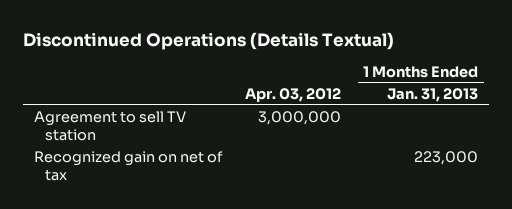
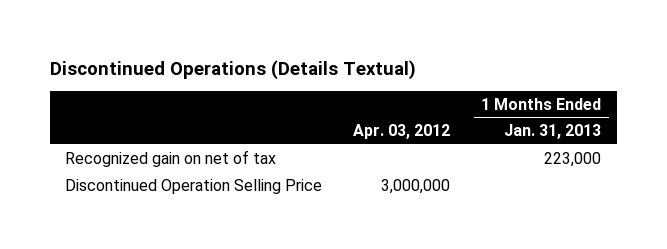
[33,111,186,142] Agreement to sell TV station -> none
none -> [65,178,323,194] Discontinued Operation Selling Price

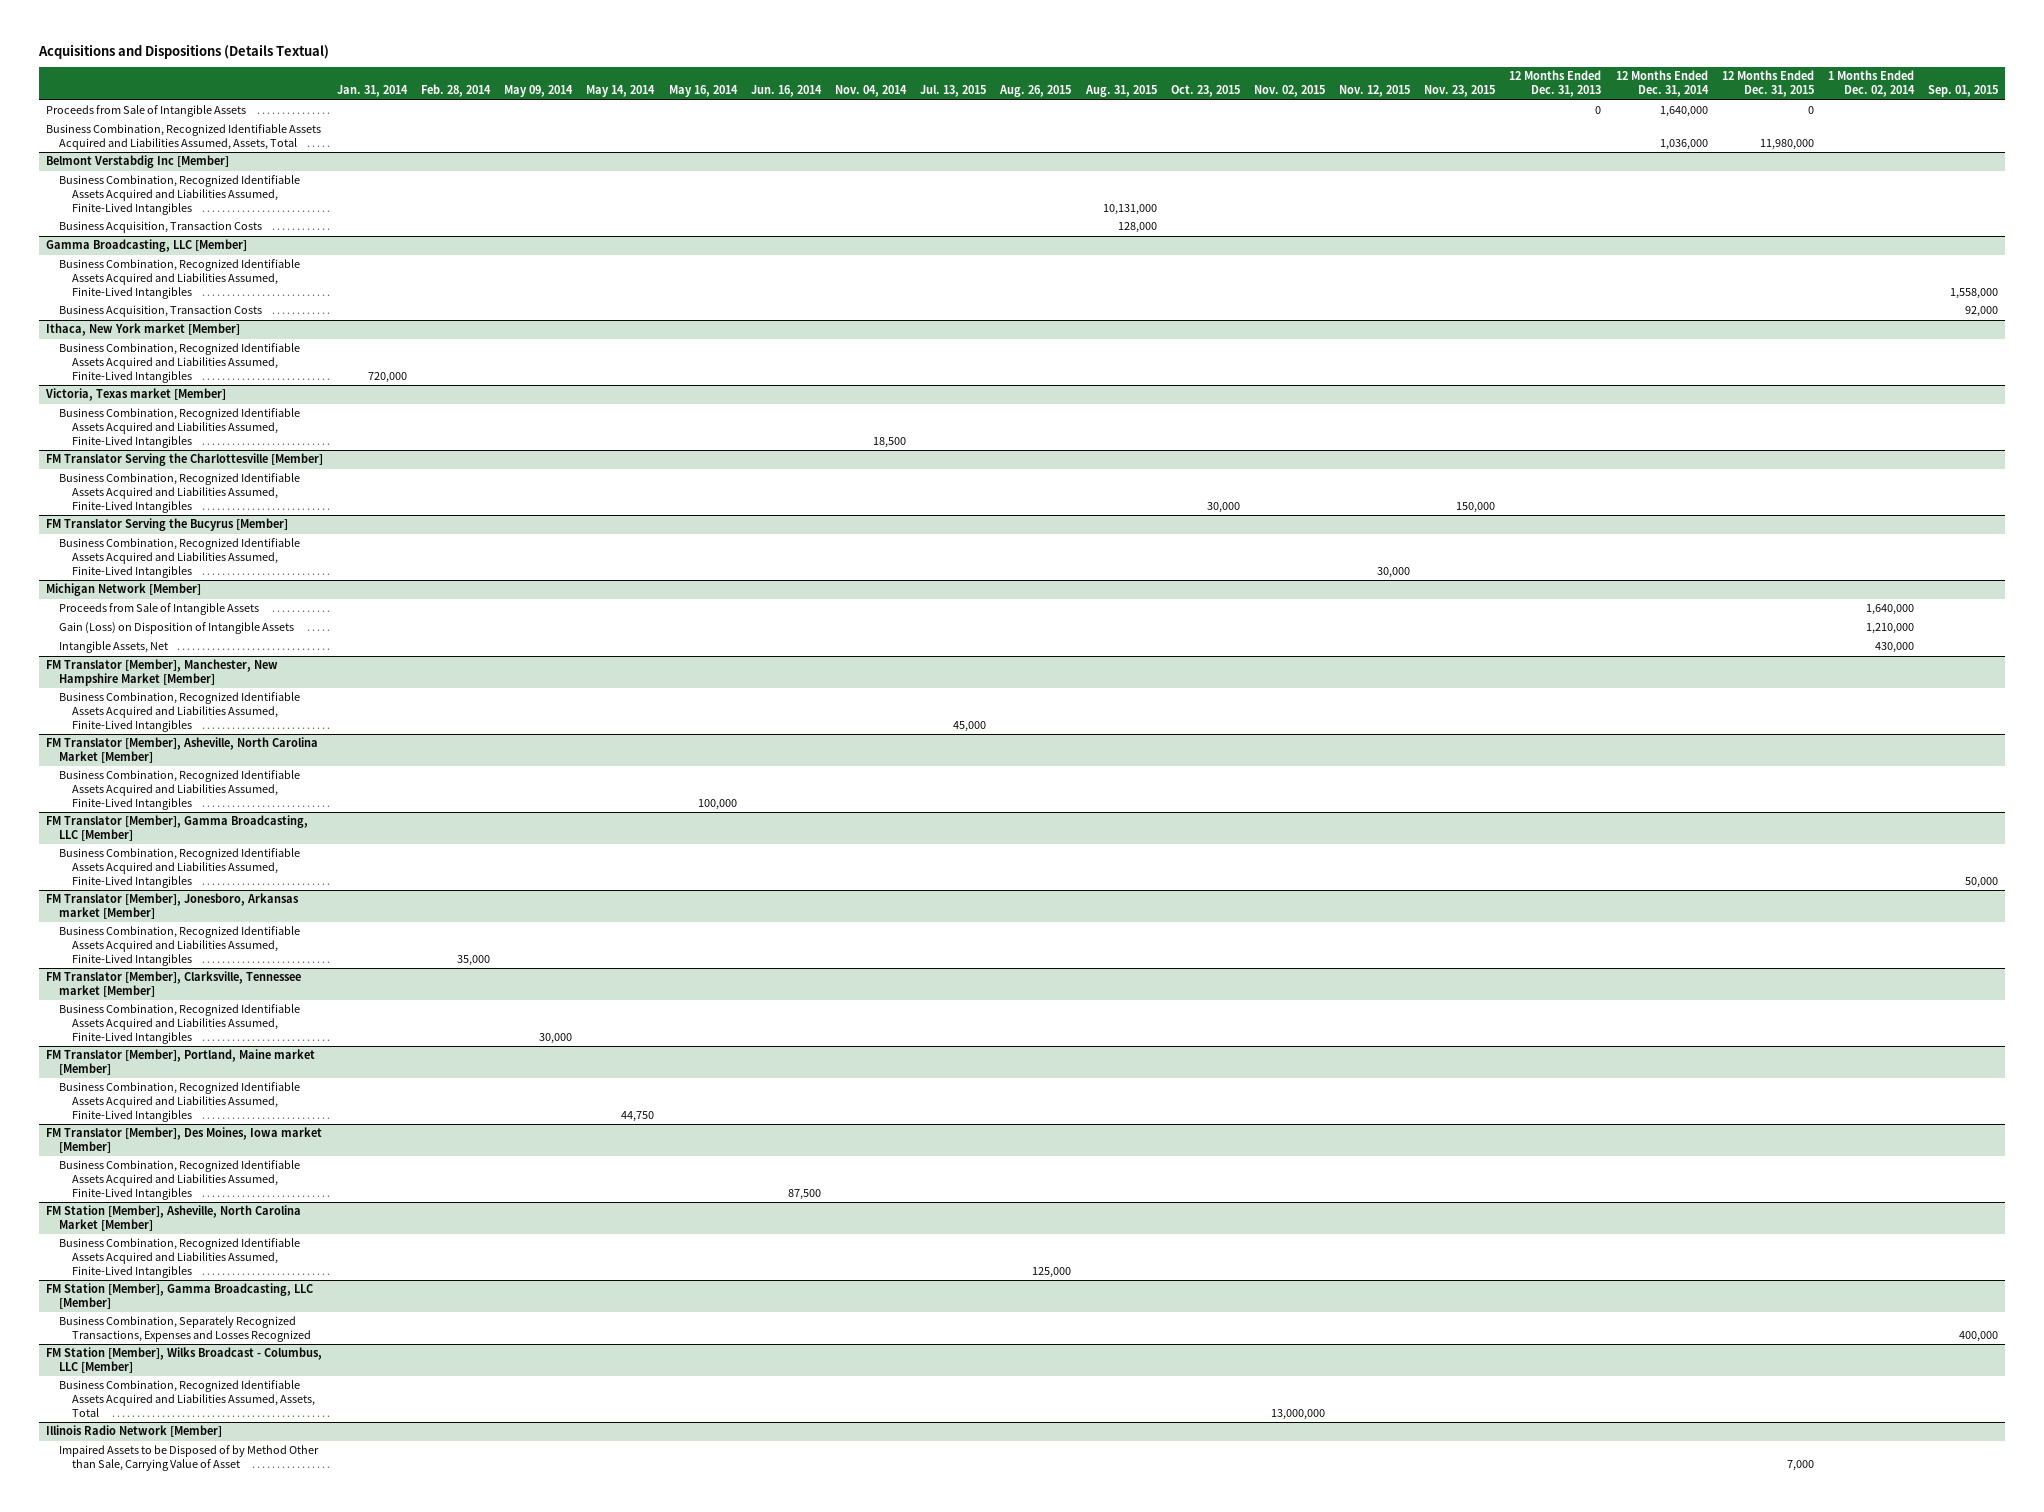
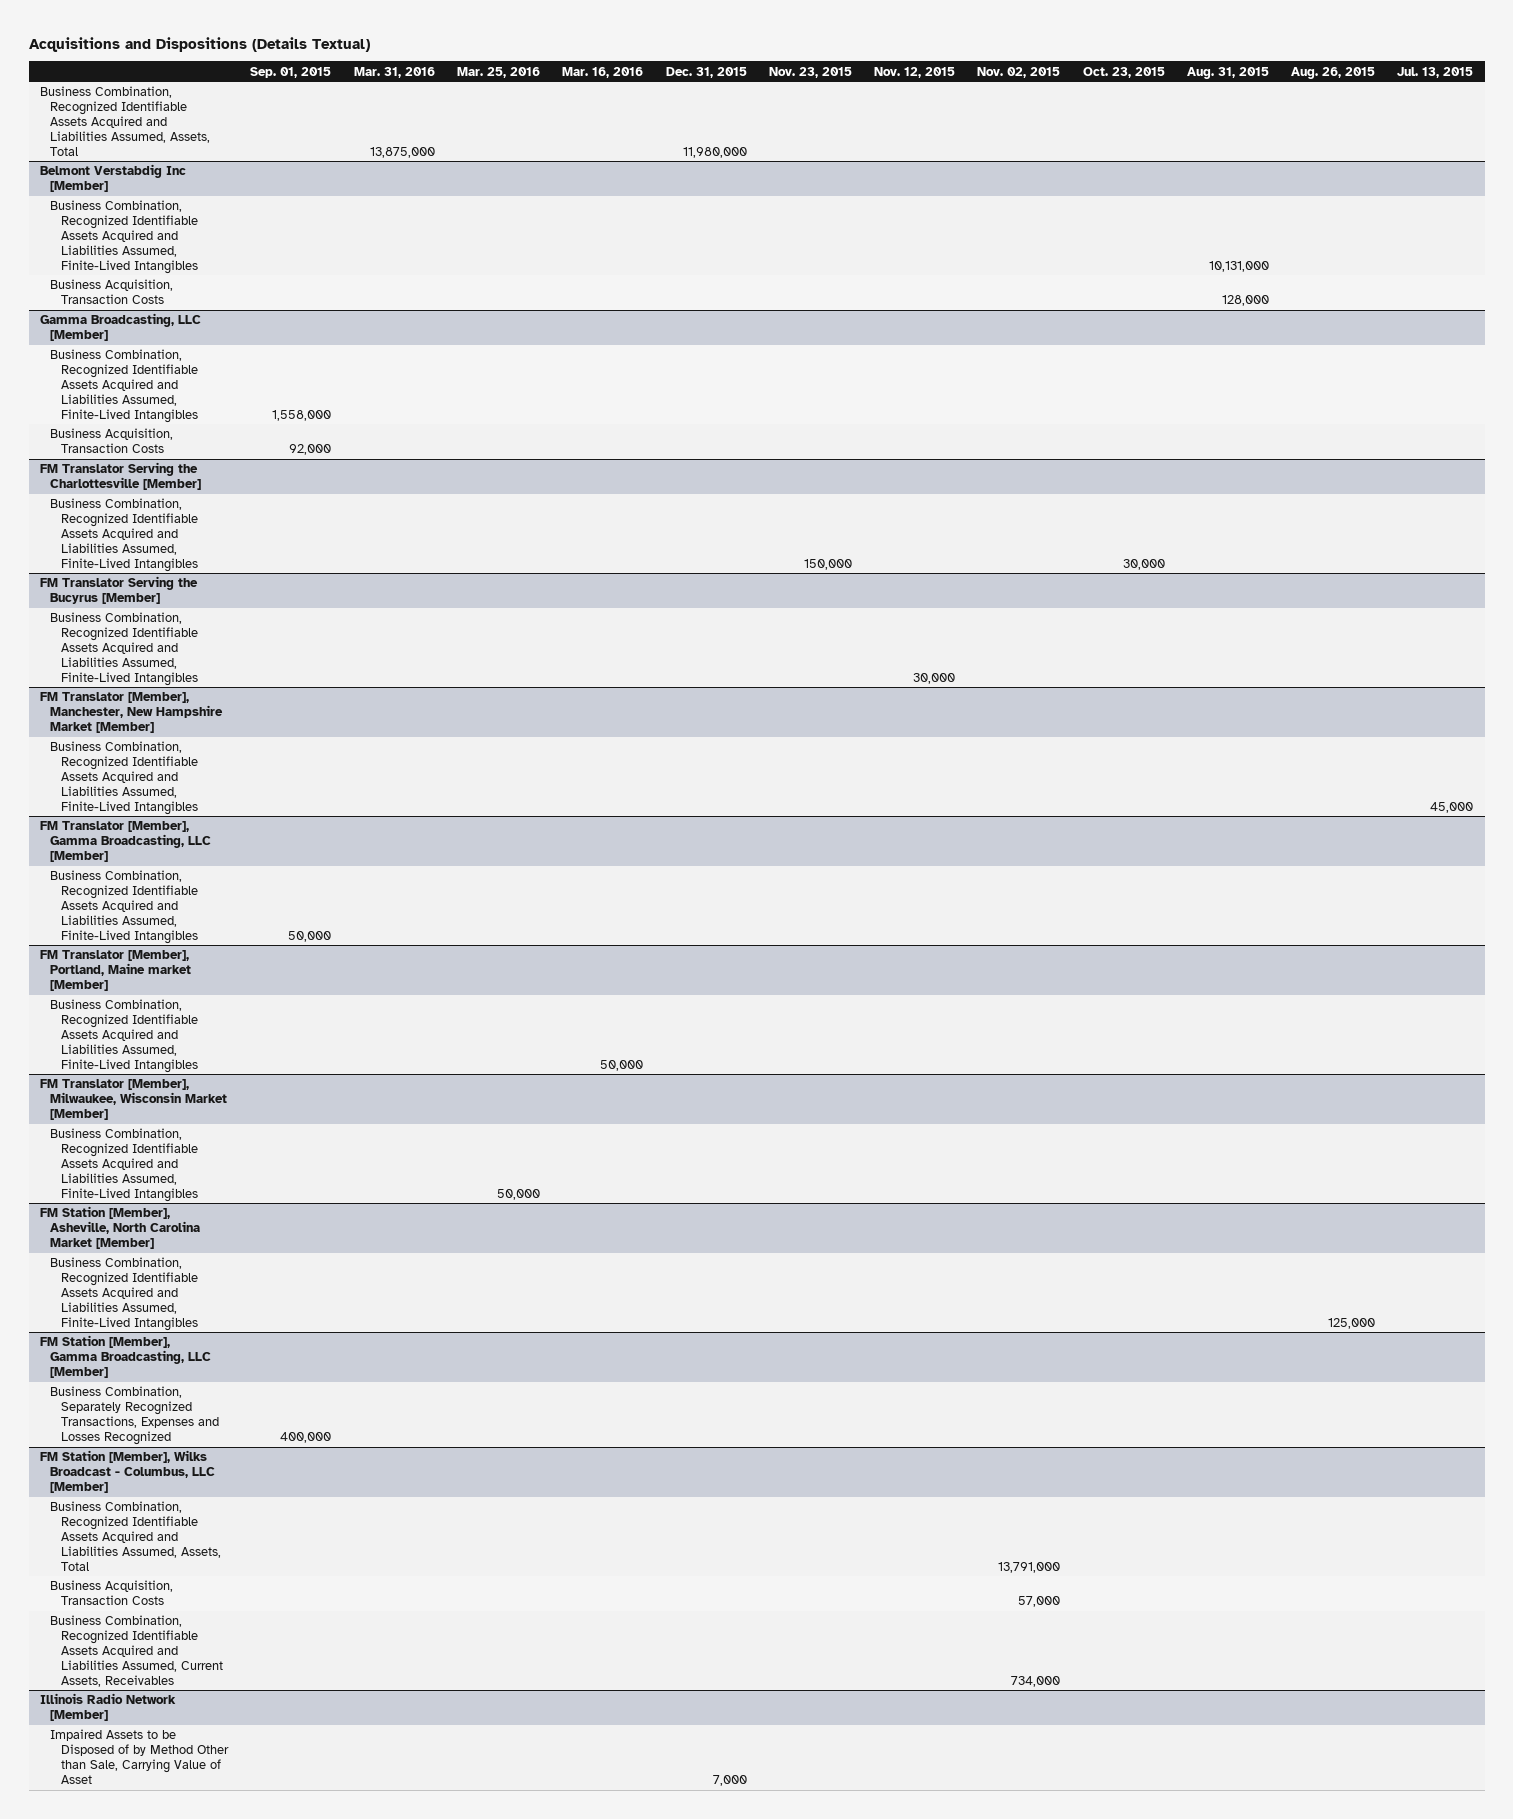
[336,85,408,98] Jan. 31, 2014 -> none
[421,84,492,98] Feb. 28, 2014 -> none
[504,85,574,98] May 09, 2014 -> none
[586,85,656,98] May 14, 2014 -> none
[668,85,738,98] May 16, 2014 -> none
[750,85,822,98] Jun. 16, 2014 -> none
[835,85,908,98] Nov. 04, 2014 -> none
[1509,70,1602,98] 12 Months Ended Dec. 31, 2013 -> none
[1615,70,1709,98] 12 Months Ended Dec. 31, 2014 -> none
[1721,70,1814,98] 12 Months Ended Dec. 31, 2015 -> none
[1827,70,1915,98] 1 Months Ended Dec. 02, 2014 -> none
none -> [353,66,435,78] Mar. 31, 2016
none -> [456,66,540,78] Mar. 25, 2016
none -> [562,66,644,78] Mar. 16, 2016
none -> [665,66,747,78] Dec. 31, 2015
[45,105,246,118] Proceeds from Sale of Intangible Assets -> none
[45,323,240,337] Ithaca, New York market [Member] -> none
[58,343,300,384] Business Combination, Recognized Identifiable Assets Acquired and Liabilities Assumed, Finite-Lived Intangibles -> none
[44,388,226,402] Victoria, Texas market [Member] -> none
[58,408,300,449] Business Combination, Recognized Identifiable Assets Acquired and Liabilities Assumed, Finite-Lived Intangibles -> none
[45,583,201,597] Michigan Network [Member] -> none
[58,603,259,616] Proceeds from Sale of Intangible Assets -> none
[58,622,294,635] Gain (Loss) on Disposition of Intangible Assets -> none
[58,641,168,654] Intangible Assets, Net -> none
[45,737,318,764] FM Translator [Member], Asheville, North Carolina Market [Member] -> none
[58,770,300,811] Business Combination, Recognized Identifiable Assets Acquired and Liabilities Assumed, Finite-Lived Intangibles -> none
[45,893,299,920] FM Translator [Member], Jonesboro, Arkansas market [Member] -> none
[58,926,300,967] Business Combination, Recognized Identifiable Assets Acquired and Liabilities Assumed, Finite-Lived Intangibles -> none
[45,971,301,998] FM Translator [Member], Clarksville, Tennessee market [Member] -> none
[58,1004,300,1045] Business Combination, Recognized Identifiable Assets Acquired and Liabilities Assumed, Finite-Lived Intangibles -> none
[45,1127,322,1154] FM Translator [Member], Des Moines, Iowa market [Member] -> none
[58,1160,300,1201] Business Combination, Recognized Identifiable Assets Acquired and Liabilities Assumed, Finite-Lived Intangibles -> none
none -> [39,1079,228,1121] FM Translator [Member], Milwaukee, Wisconsin Market [Member]
none -> [50,1128,199,1202] Business Combination, Recognized Identifiable Assets Acquired and Liabilities Assumed, Finite-Lived Intangibles
[1270,1409,1325,1421] 13,000,000 -> [998,1561,1061,1573] 13,791,000
none -> [50,1580,174,1606] Business Acquisition, Transaction Costs
none -> [50,1615,224,1687] Business Combination, Recognized Identifiable Assets Acquired and Liabilities Assumed, Current Assets, Receivables

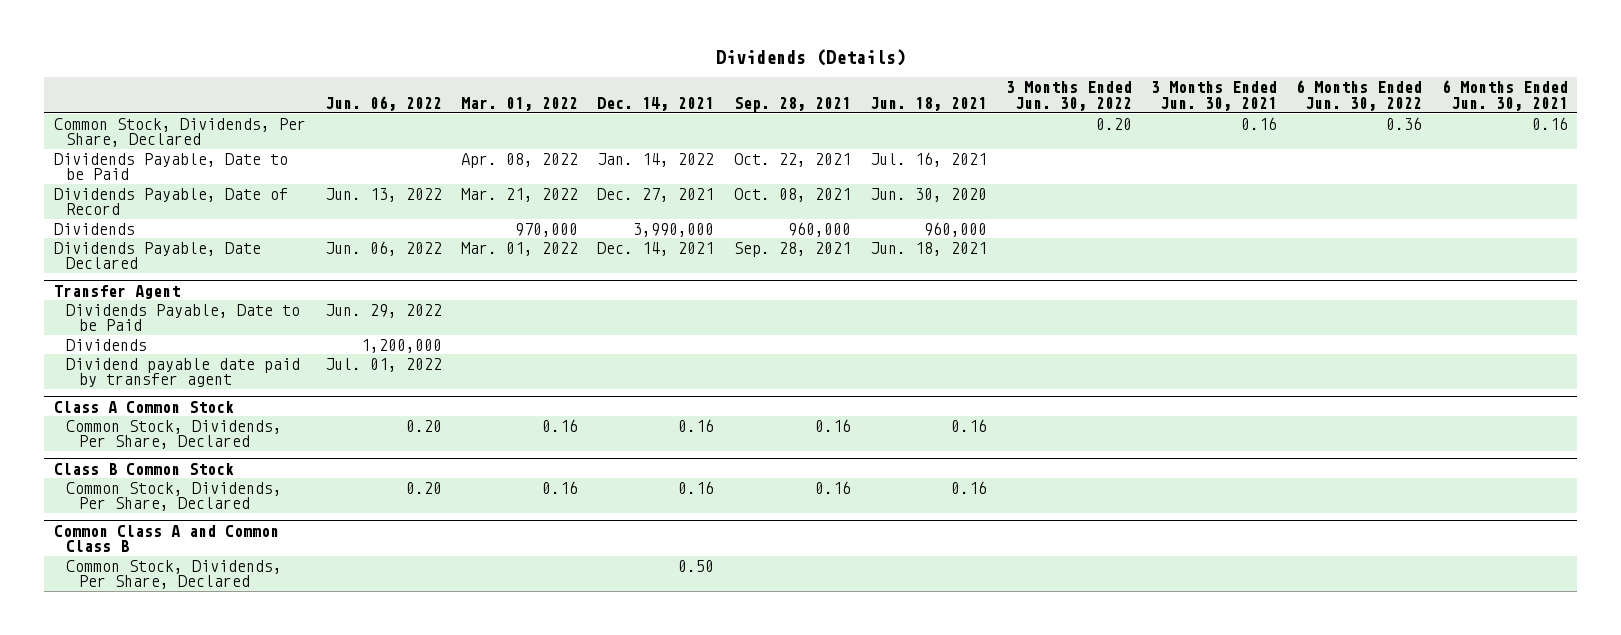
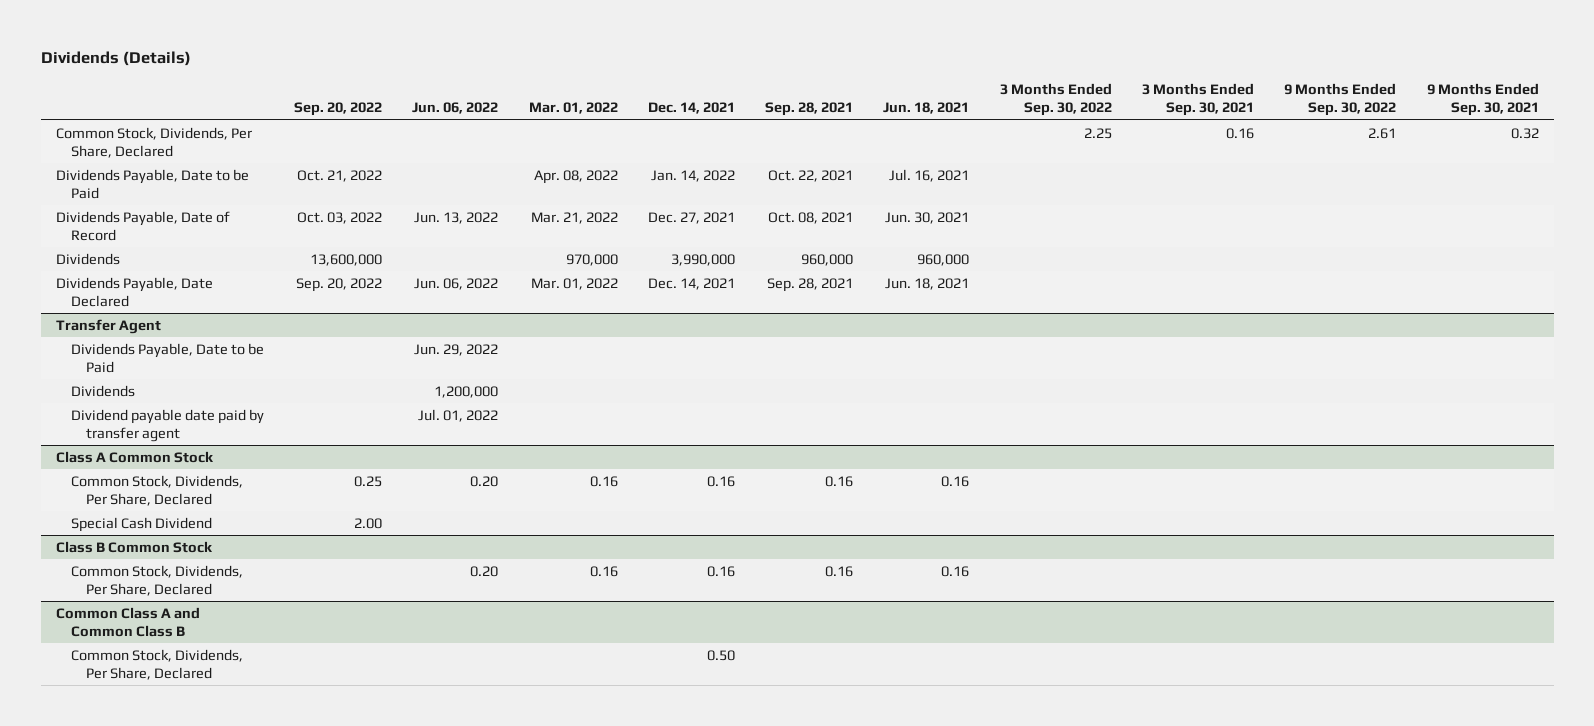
[1006,81,1133,111] 3 Months Ended Jun. 30, 2022 -> none
[1151,81,1278,111] 3 Months Ended Jun. 30, 2021 -> none
[1296,80,1423,111] 6 Months Ended Jun. 30, 2022 -> none
[1441,80,1568,111] 6 Months Ended Jun. 30, 2021 -> none
none -> [294,102,383,117] Sep. 20, 2022
none -> [999,83,1112,117] 3 Months Ended Sep. 30, 2022
none -> [1142,83,1255,117] 3 Months Ended Sep. 30, 2021
none -> [1284,83,1397,117] 9 Months Ended Sep. 30, 2022
none -> [1426,83,1539,117] 9 Months Ended Sep. 30, 2021
[869,187,987,202] Jun. 30, 2020 -> [885,211,970,224] Jun. 30, 2021
none -> [70,516,212,532] Special Cash Dividend

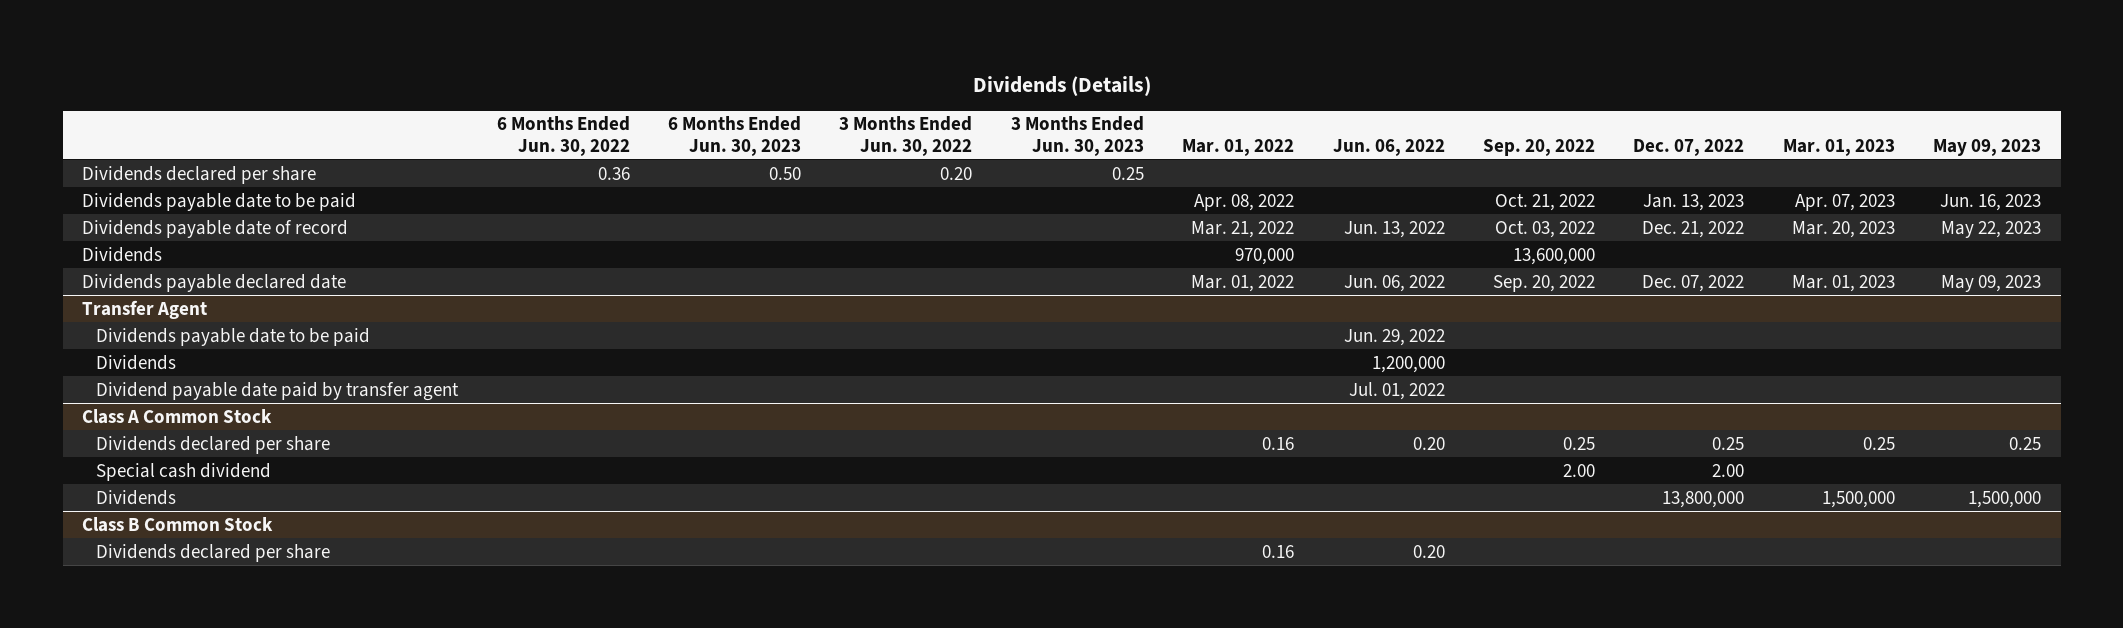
[647,102,735,115] Dec. 14, 2021 -> none
[765,102,854,117] Sep. 28, 2021 -> none
[883,102,970,115] Jun. 18, 2021 -> none
[999,83,1112,117] 3 Months Ended Sep. 30, 2022 -> none
[1142,83,1255,117] 3 Months Ended Sep. 30, 2021 -> none
[1284,83,1397,117] 9 Months Ended Sep. 30, 2022 -> none
[1426,83,1539,117] 9 Months Ended Sep. 30, 2021 -> none
none -> [496,116,630,156] 6 Months Ended Jun. 30, 2022
none -> [667,116,801,156] 6 Months Ended Jun. 30, 2023
none -> [839,116,973,156] 3 Months Ended Jun. 30, 2022
none -> [1010,116,1144,156] 3 Months Ended Jun. 30, 2023
none -> [1633,138,1745,156] Dec. 07, 2022
none -> [1782,138,1895,156] Mar. 01, 2023
none -> [1933,138,2042,156] May 09, 2023
[55,126,252,158] Common Stock, Dividends, Per Share, Declared -> [81,165,316,184] Dividends declared per share
[55,168,249,199] Dividends Payable, Date to be Paid -> [81,192,356,211] Dividends payable date to be paid
[55,210,230,241] Dividends Payable, Date of Record -> [81,219,348,238] Dividends payable date of record
[55,276,213,307] Dividends Payable, Date Declared -> [81,273,346,292] Dividends payable declared date
[70,342,264,373] Dividends Payable, Date to be Paid -> [96,327,371,346] Dividends payable date to be paid
[70,474,243,506] Common Stock, Dividends, Per Share, Declared -> [96,435,331,454] Dividends declared per share
[70,516,212,532] Special Cash Dividend -> [96,462,272,481] Special cash dividend
none -> [96,489,177,505] Dividends
[55,606,200,637] Common Class A and Common Class B -> none
[70,648,243,680] Common Stock, Dividends, Per Share, Declared -> none
[70,564,243,596] Common Stock, Dividends, Per Share, Declared -> [96,543,331,562] Dividends declared per share

